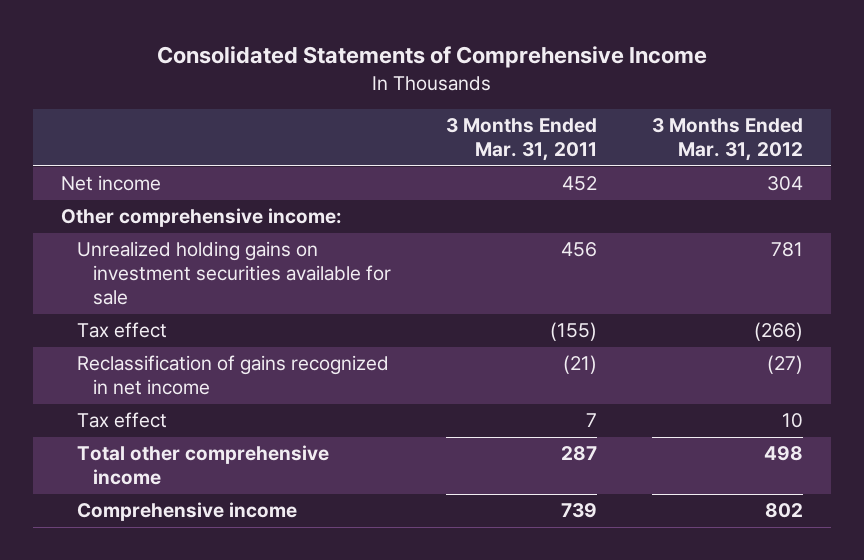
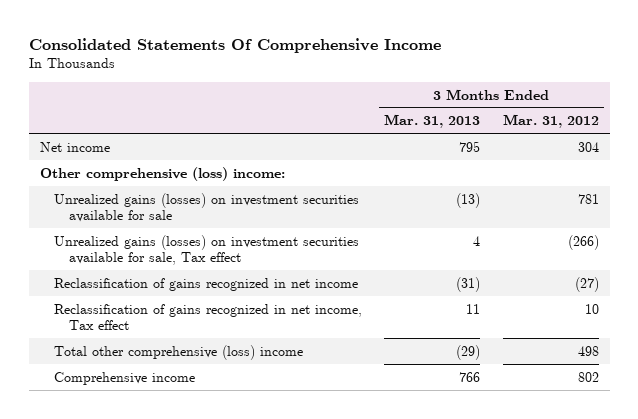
[157,46,708,69] Consolidated Statements of Comprehensive Income -> [28,37,441,53] Consolidated Statements Of Comprehensive Income
[446,118,598,162] 3 Months Ended Mar. 31, 2011 -> none
none -> [384,114,481,129] Mar. 31, 2013
[60,208,342,228] Other comprehensive income: -> [39,166,285,181] Other comprehensive (loss) income:
[77,241,392,306] Unrealized holding gains on investment securities available for sale -> [54,192,360,223] Unrealized gains (losses) on investment securities available for sale
[77,322,168,339] Tax effect -> [54,234,360,266] Unrealized gains (losses) on investment securities available for sale, Tax effect
[77,412,168,429] Tax effect -> none
none -> [54,303,363,331] Reclassification of gains recognized in net income, Tax effect
[77,445,330,486] Total other comprehensive income -> [54,344,304,360] Total other comprehensive (loss) income

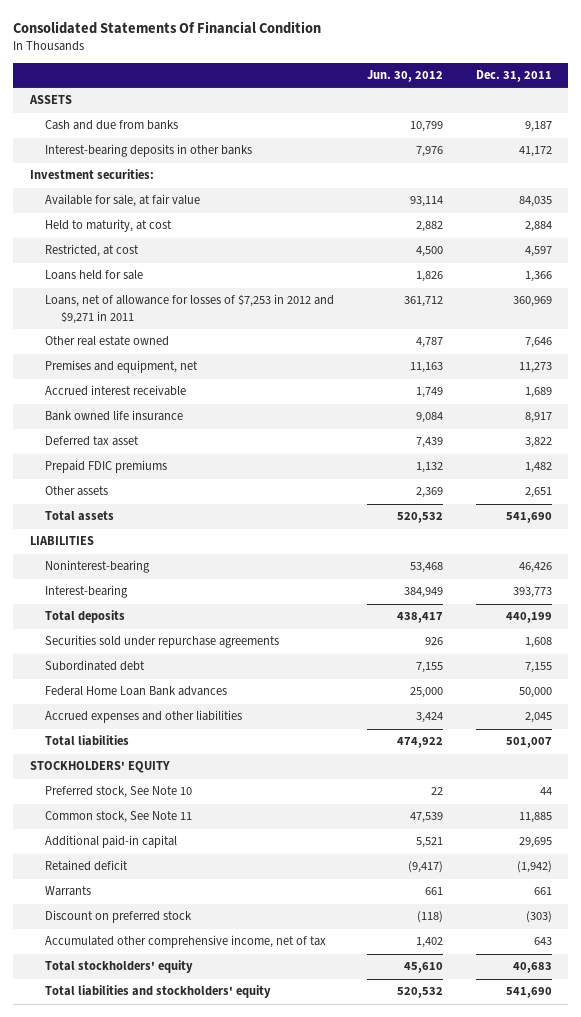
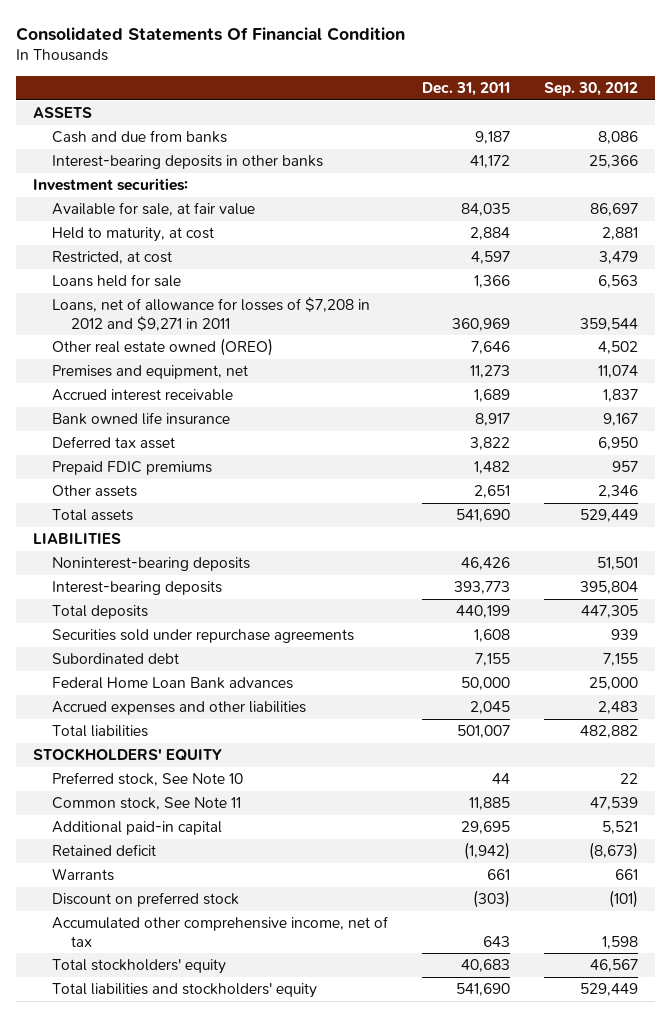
[367,70,444,83] Jun. 30, 2012 -> none
none -> [543,82,638,97] Sep. 30, 2012
[45,294,335,324] Loans, net of allowance for losses of $7,253 in 2012 and $9,271 in 2011 -> [51,297,370,331] Loans, net of allowance for losses of $7,208 in 2012 and $9,271 in 2011
[45,336,170,347] Other real estate owned -> [51,338,273,357] Other real estate owned (OREO)
[45,560,151,574] Noninterest-bearing -> [51,557,250,572] Noninterest-bearing deposits
[45,585,129,599] Interest-bearing -> [51,581,222,596] Interest-bearing deposits

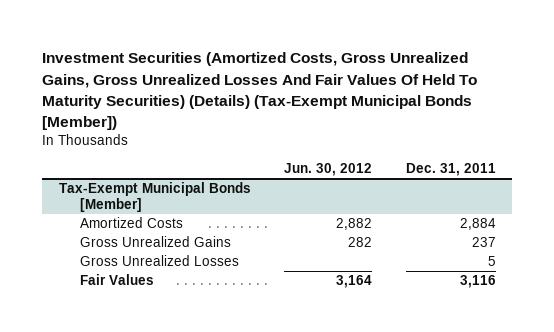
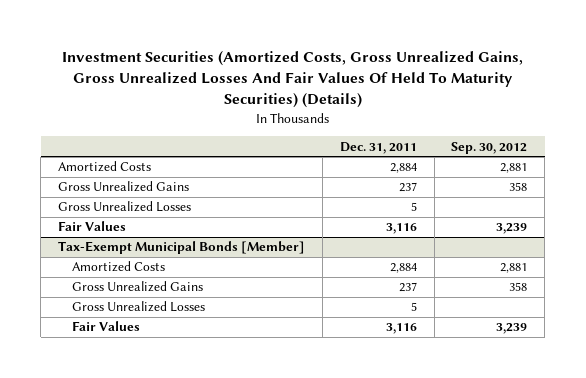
[42,52,478,130] Investment Securities (Amortized Costs, Gross Unrealized Gains, Gross Unrealized Losses And Fair Values Of Held To Maturity Securities) (Details) (Tax-Exempt Municipal Bonds [Member]) -> [61,50,523,109] Investment Securities (Amortized Costs, Gross Unrealized Gains, Gross Unrealized Losses And Fair Values Of Held To Maturity Securities) (Details)
[284,163,373,177] Jun. 30, 2012 -> none
none -> [451,141,528,154] Sep. 30, 2012
none -> [58,161,152,173] Amortized Costs
none -> [58,181,190,193] Gross Unrealized Gains
none -> [58,201,192,213] Gross Unrealized Losses
none -> [58,221,127,232] Fair Values

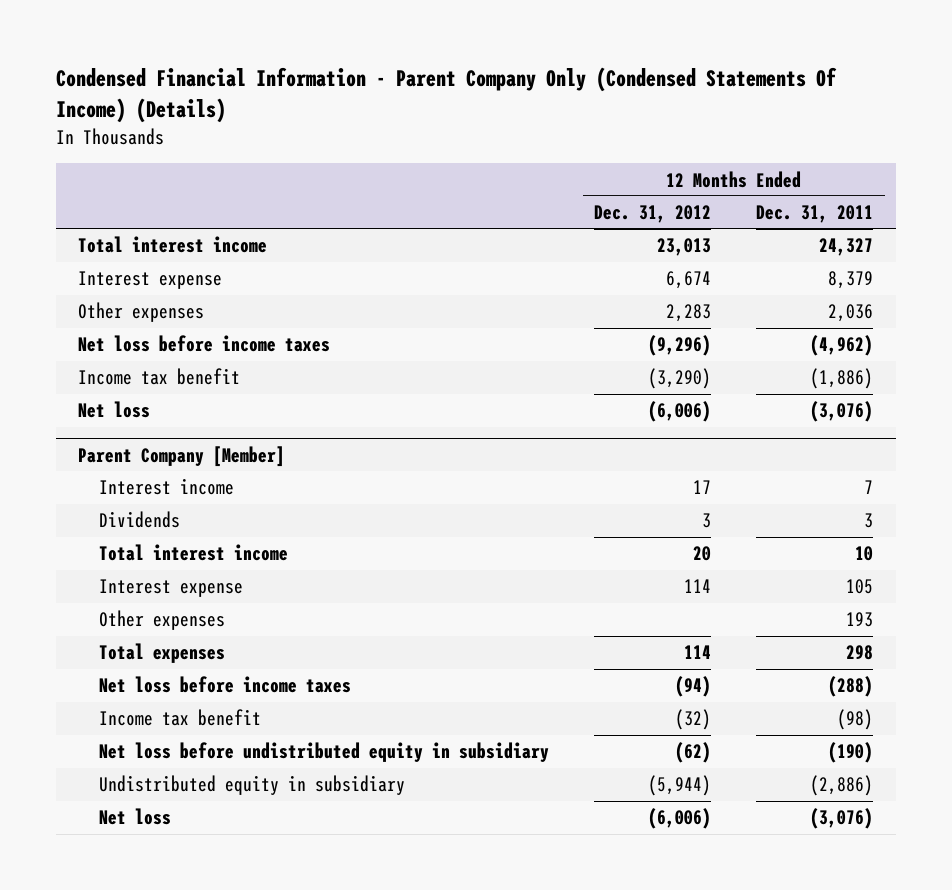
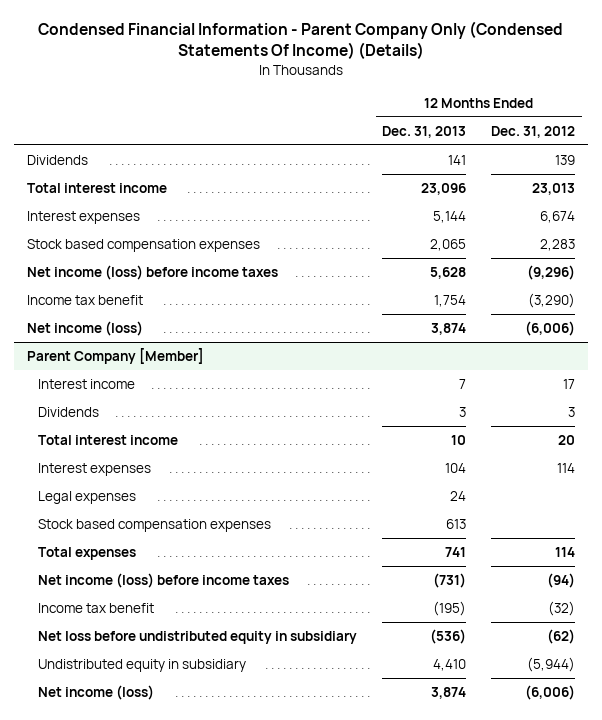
[756,205,874,224] Dec. 31, 2011 -> none
none -> [382,125,467,138] Dec. 31, 2013
none -> [26,155,88,166] Dividends
[78,271,223,290] Interest expense -> [26,211,140,225] Interest expenses
[78,302,205,323] Other expenses -> [26,239,260,253] Stock based compensation expenses
[78,335,331,353] Net loss before income taxes -> [26,265,278,281] Net income (loss) before income taxes
[78,401,151,419] Net loss -> [26,321,143,337] Net income (loss)
[99,579,244,598] Interest expense -> [38,463,152,477] Interest expenses
none -> [38,491,137,505] Legal expenses
[99,610,226,631] Other expenses -> [38,519,272,533] Stock based compensation expenses
[99,676,352,694] Net loss before income taxes -> [38,573,290,589] Net income (loss) before income taxes
[99,808,172,826] Net loss -> [38,685,155,701] Net income (loss)

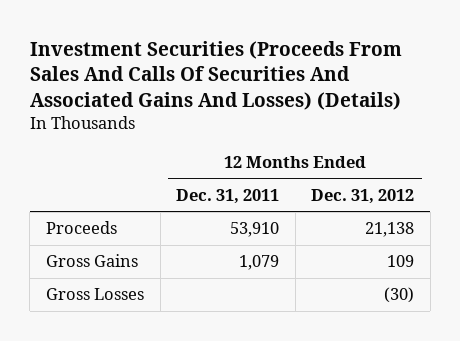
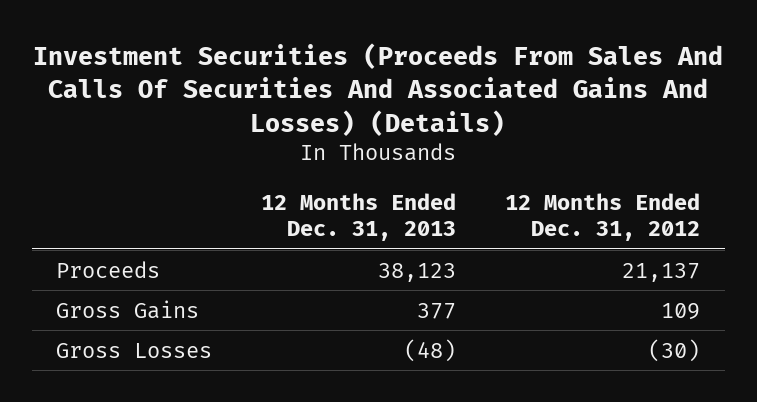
[176,188,280,204] Dec. 31, 2011 -> none
none -> [261,192,457,241] 12 Months Ended Dec. 31, 2013
[365,222,415,238] 21,138 -> [622,262,701,282] 21,137

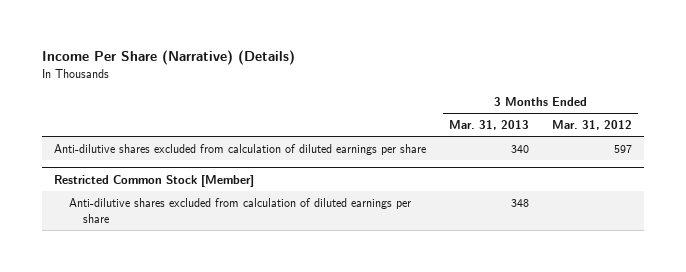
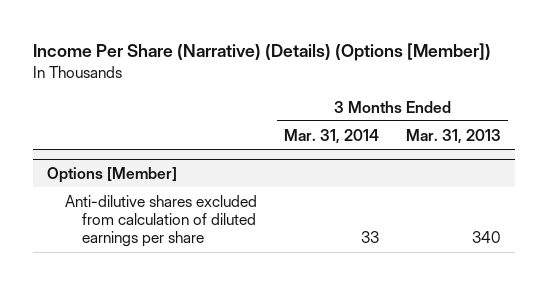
[42,50,296,66] Income Per Share (Narrative) (Details) -> [33,43,492,62] Income Per Share (Narrative) (Details) (Options [Member])
[552,119,633,130] Mar. 31, 2012 -> none
none -> [284,128,380,144] Mar. 31, 2014
none -> [47,166,178,183] Options [Member]
[53,174,254,187] Restricted Common Stock [Member] -> none
[68,197,411,223] Anti-dilutive shares excluded from calculation of diluted earnings per share -> none

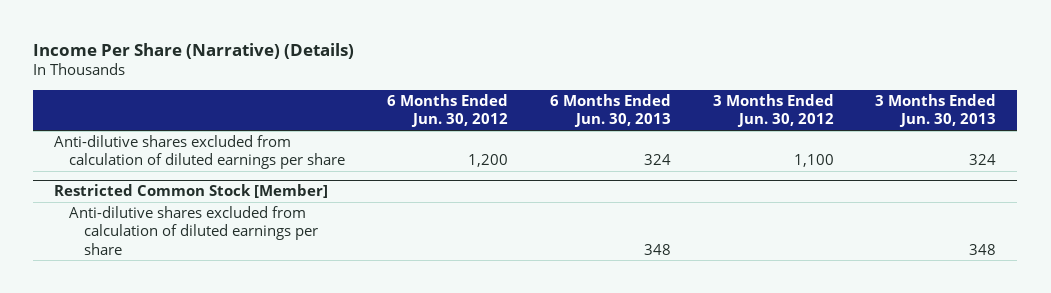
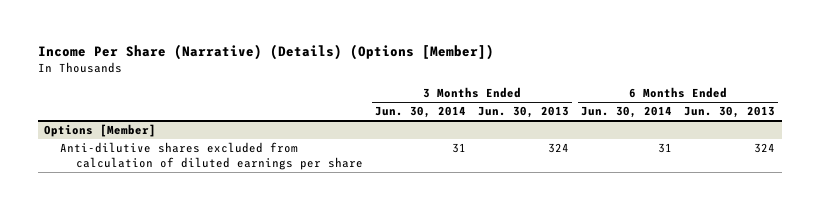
[33,42,355,59] Income Per Share (Narrative) (Details) -> [38,44,495,61] Income Per Share (Narrative) (Details) (Options [Member])
[387,94,509,128] 6 Months Ended Jun. 30, 2012 -> none
[712,94,834,128] 3 Months Ended Jun. 30, 2012 -> none
none -> [374,106,466,119] Jun. 30, 2014
none -> [581,106,673,119] Jun. 30, 2014
none -> [44,124,157,138] Options [Member]
[54,184,329,199] Restricted Common Stock [Member] -> none
[69,206,319,255] Anti-dilutive shares excluded from calculation of diluted earnings per share -> none

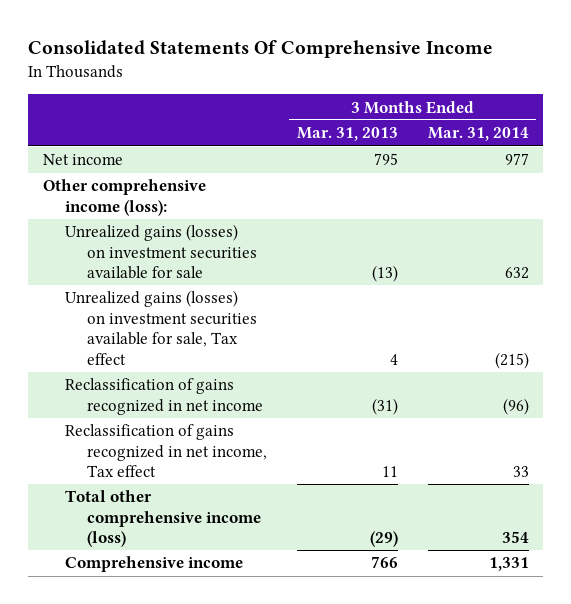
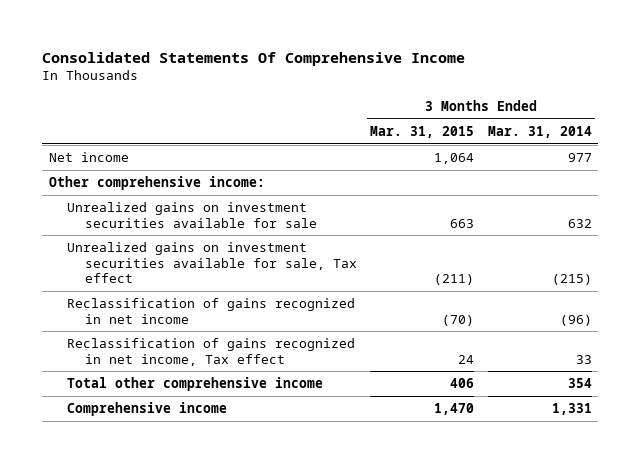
[296,127,398,142] Mar. 31, 2013 -> none
none -> [370,125,475,138] Mar. 31, 2015
[42,179,206,216] Other comprehensive income (loss): -> [48,176,265,191] Other comprehensive income:
[64,224,258,280] Unrealized gains (losses) on investment securities available for sale -> [66,202,317,228] Unrealized gains on investment securities available for sale
[64,290,258,365] Unrealized gains (losses) on investment securities available for sale, Tax effect -> [66,242,357,283] Unrealized gains on investment securities available for sale, Tax effect
[64,490,262,548] Total other comprehensive income (loss) -> [66,377,323,392] Total other comprehensive income

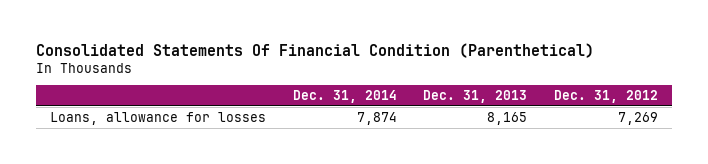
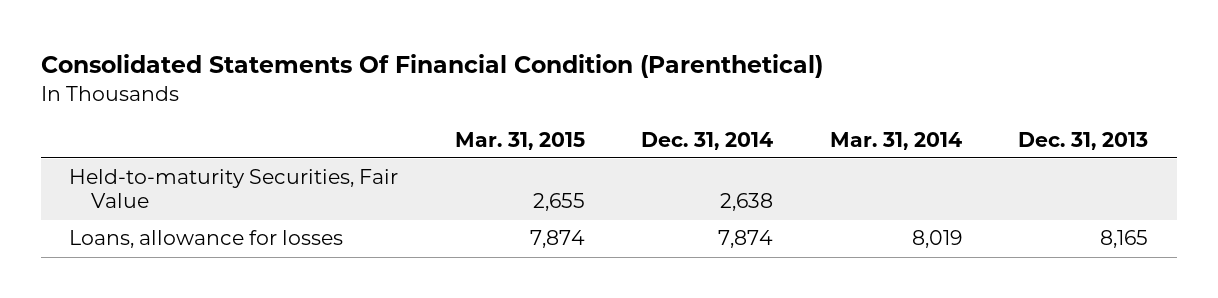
[554,90,659,104] Dec. 31, 2012 -> none
none -> [454,131,585,150] Mar. 31, 2015
none -> [829,131,962,150] Mar. 31, 2014
none -> [69,169,399,209] Held-to-maturity Securities, Fair Value

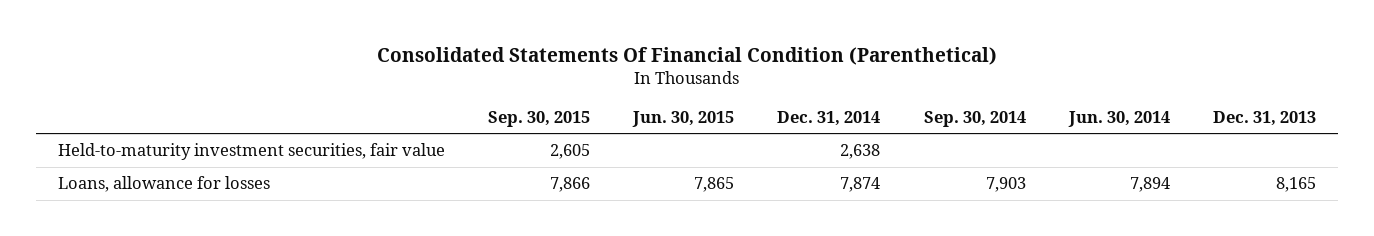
[454,131,585,150] Mar. 31, 2015 -> none
[829,131,962,150] Mar. 31, 2014 -> none
none -> [488,110,591,127] Sep. 30, 2015
none -> [632,110,735,127] Jun. 30, 2015
none -> [923,110,1026,127] Sep. 30, 2014
none -> [1067,110,1170,127] Jun. 30, 2014
[69,169,399,209] Held-to-maturity Securities, Fair Value -> [57,143,445,161] Held-to-maturity investment securities, fair value

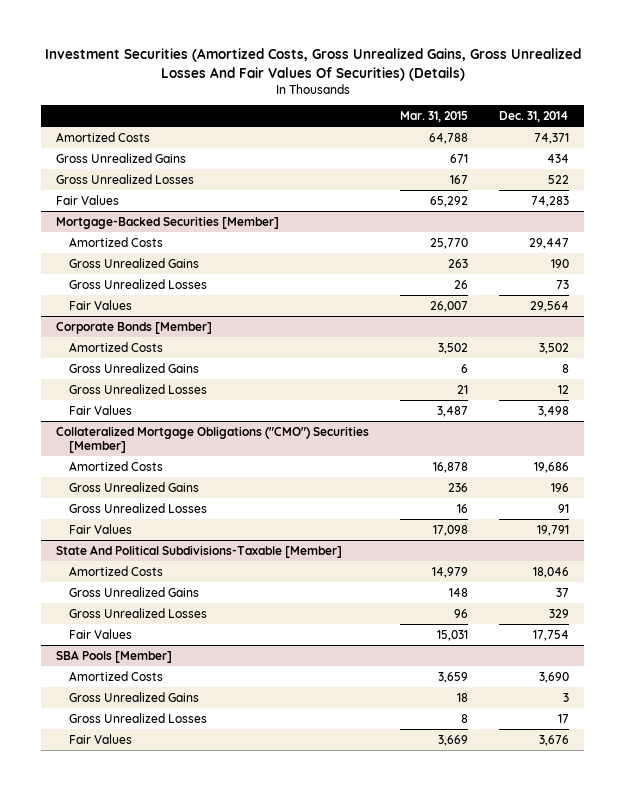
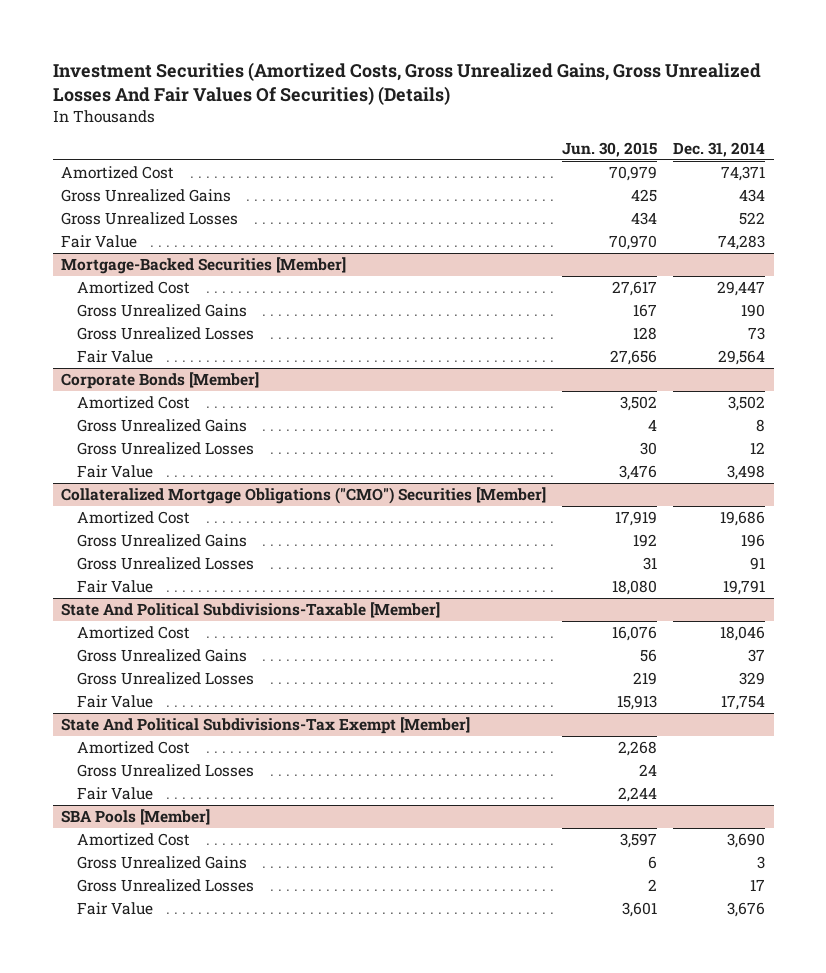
[400,110,469,122] Mar. 31, 2015 -> none
none -> [562,141,658,157] Jun. 30, 2015
[56,131,151,142] Amortized Costs -> [60,165,174,179] Amortized Cost
[56,194,120,205] Fair Values -> [60,234,137,248] Fair Value
[69,236,164,247] Amortized Costs -> [76,280,190,294] Amortized Cost
[69,299,133,310] Fair Values -> [76,349,153,363] Fair Value
[69,341,164,352] Amortized Costs -> [76,395,190,409] Amortized Cost
[69,404,133,415] Fair Values -> [76,464,153,478] Fair Value
[69,460,164,471] Amortized Costs -> [76,510,190,524] Amortized Cost
[69,523,133,534] Fair Values -> [76,579,153,593] Fair Value
[69,565,164,576] Amortized Costs -> [76,625,190,639] Amortized Cost
[69,628,133,639] Fair Values -> [76,694,153,708] Fair Value
none -> [60,716,470,734] State And Political Subdivisions-Tax Exempt [Member]
none -> [76,740,190,754] Amortized Cost
none -> [76,763,254,777] Gross Unrealized Losses
none -> [76,786,153,800] Fair Value
[69,670,164,681] Amortized Costs -> [76,832,190,846] Amortized Cost
[69,733,133,744] Fair Values -> [76,901,153,915] Fair Value

